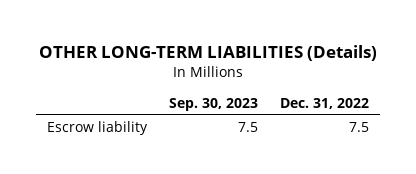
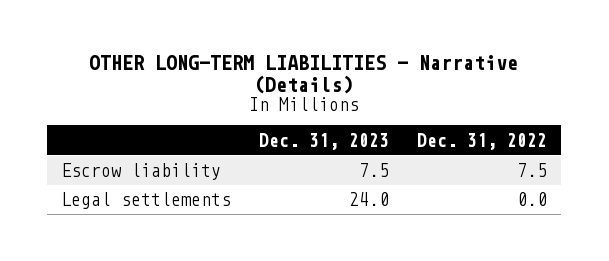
[39,44,378,61] OTHER LONG-TERM LIABILITIES (Details) -> [89,54,519,94] OTHER LONG-TERM LIABILITIES - Narrative (Details)
[169,97,259,111] Sep. 30, 2023 -> none
none -> [259,132,390,150] Dec. 31, 2023
none -> [61,192,232,210] Legal settlements

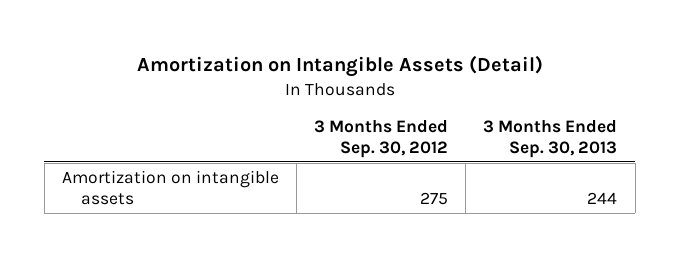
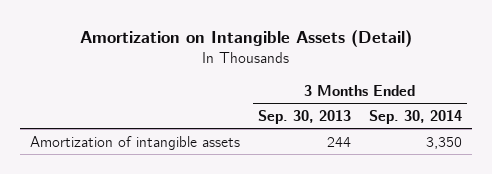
[314,120,449,158] 3 Months Ended Sep. 30, 2012 -> none
none -> [369,109,463,124] Sep. 30, 2014
[61,170,279,205] Amortization on intangible assets -> [29,135,240,150] Amortization of intangible assets

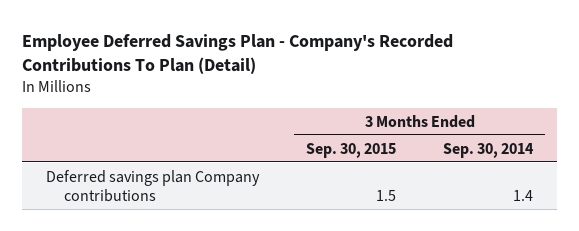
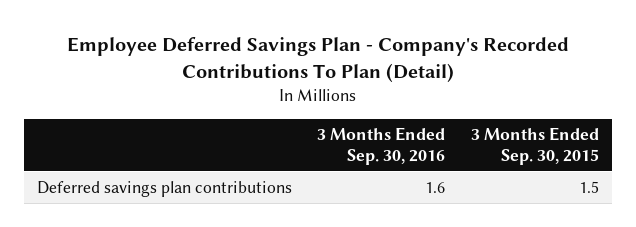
[443,142,535,158] Sep. 30, 2014 -> none
none -> [317,126,446,166] 3 Months Ended Sep. 30, 2016
[45,169,260,202] Deferred savings plan Company contributions -> [36,180,292,197] Deferred savings plan contributions

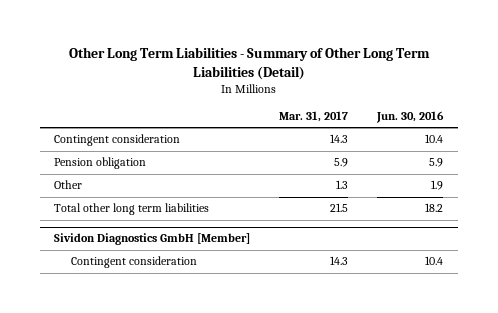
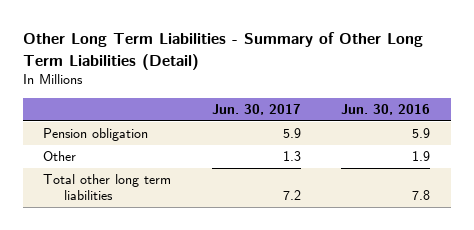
[279,111,349,123] Mar. 31, 2017 -> none
none -> [211,104,301,116] Jun. 30, 2017
[54,134,181,147] Contingent consideration -> none
[54,233,251,246] Sividon Diagnostics GmbH [Member] -> none
[71,256,198,269] Contingent consideration -> none
[425,203,444,213] 18.2 -> [412,190,431,201] 7.8

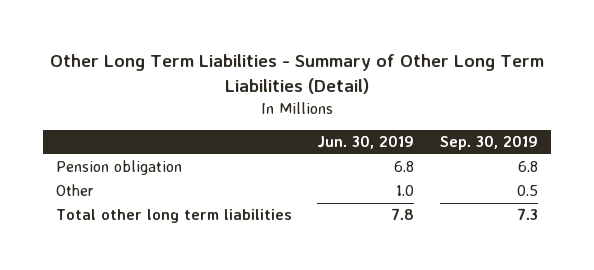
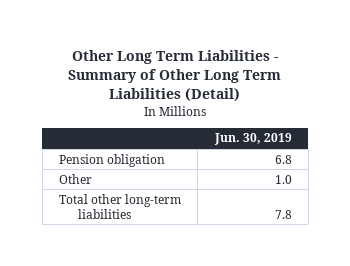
[440,135,539,151] Sep. 30, 2019 -> none
[55,209,292,224] Total other long term liabilities -> [58,193,181,219] Total other long-term liabilities

